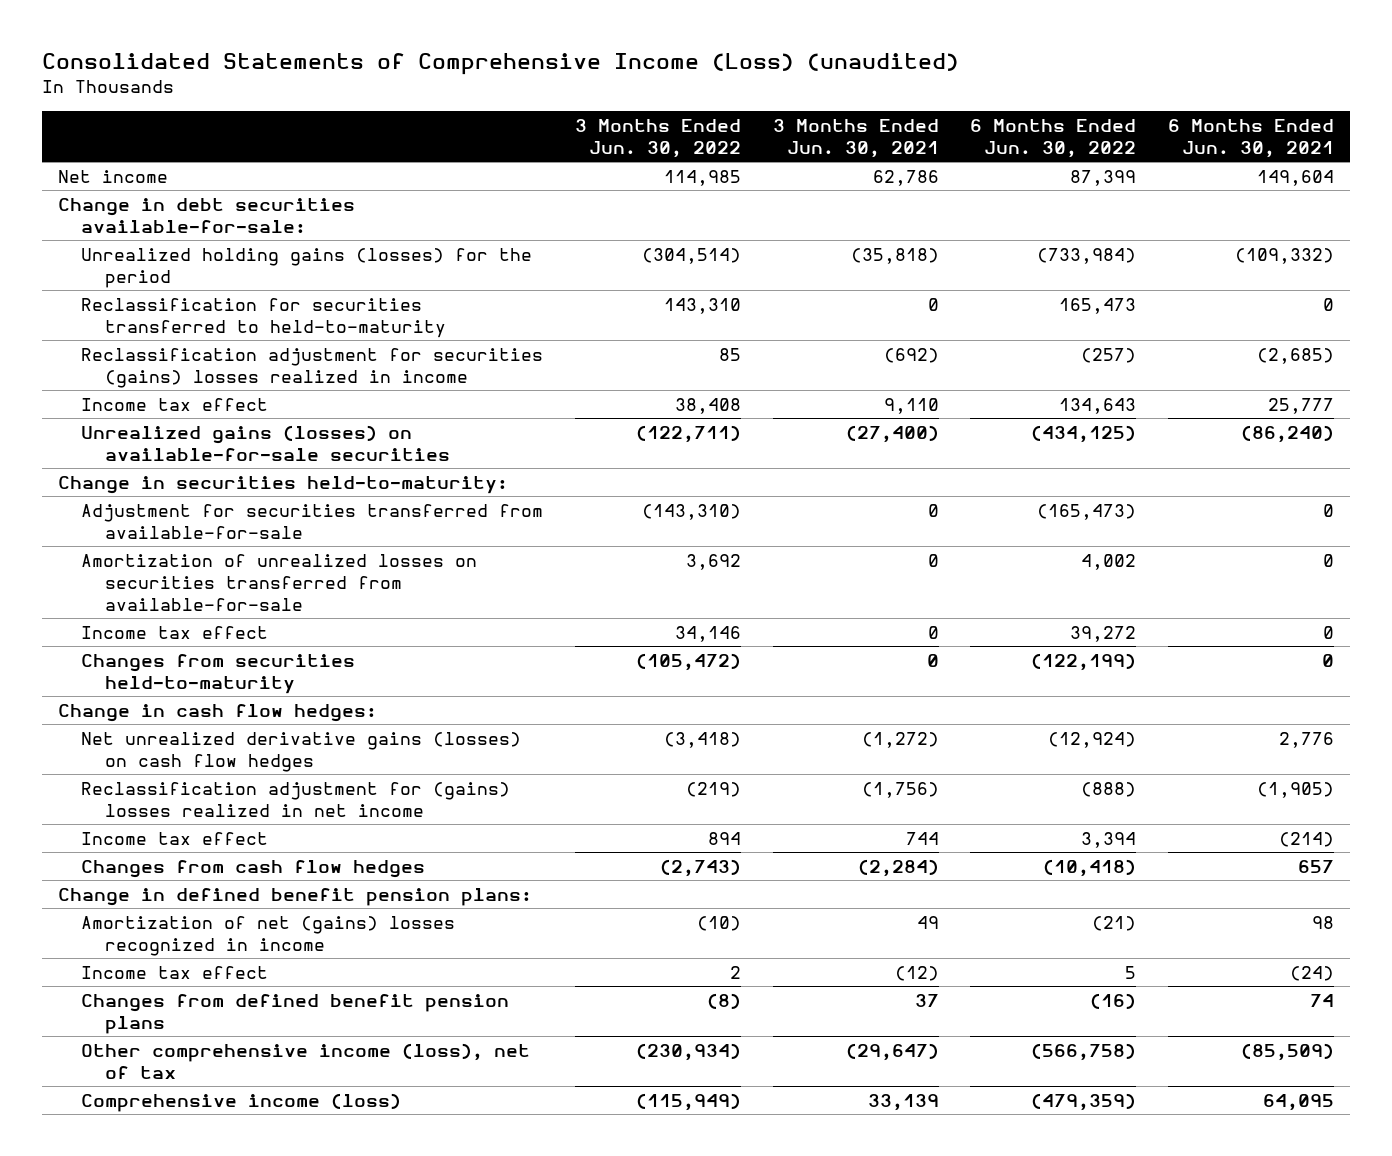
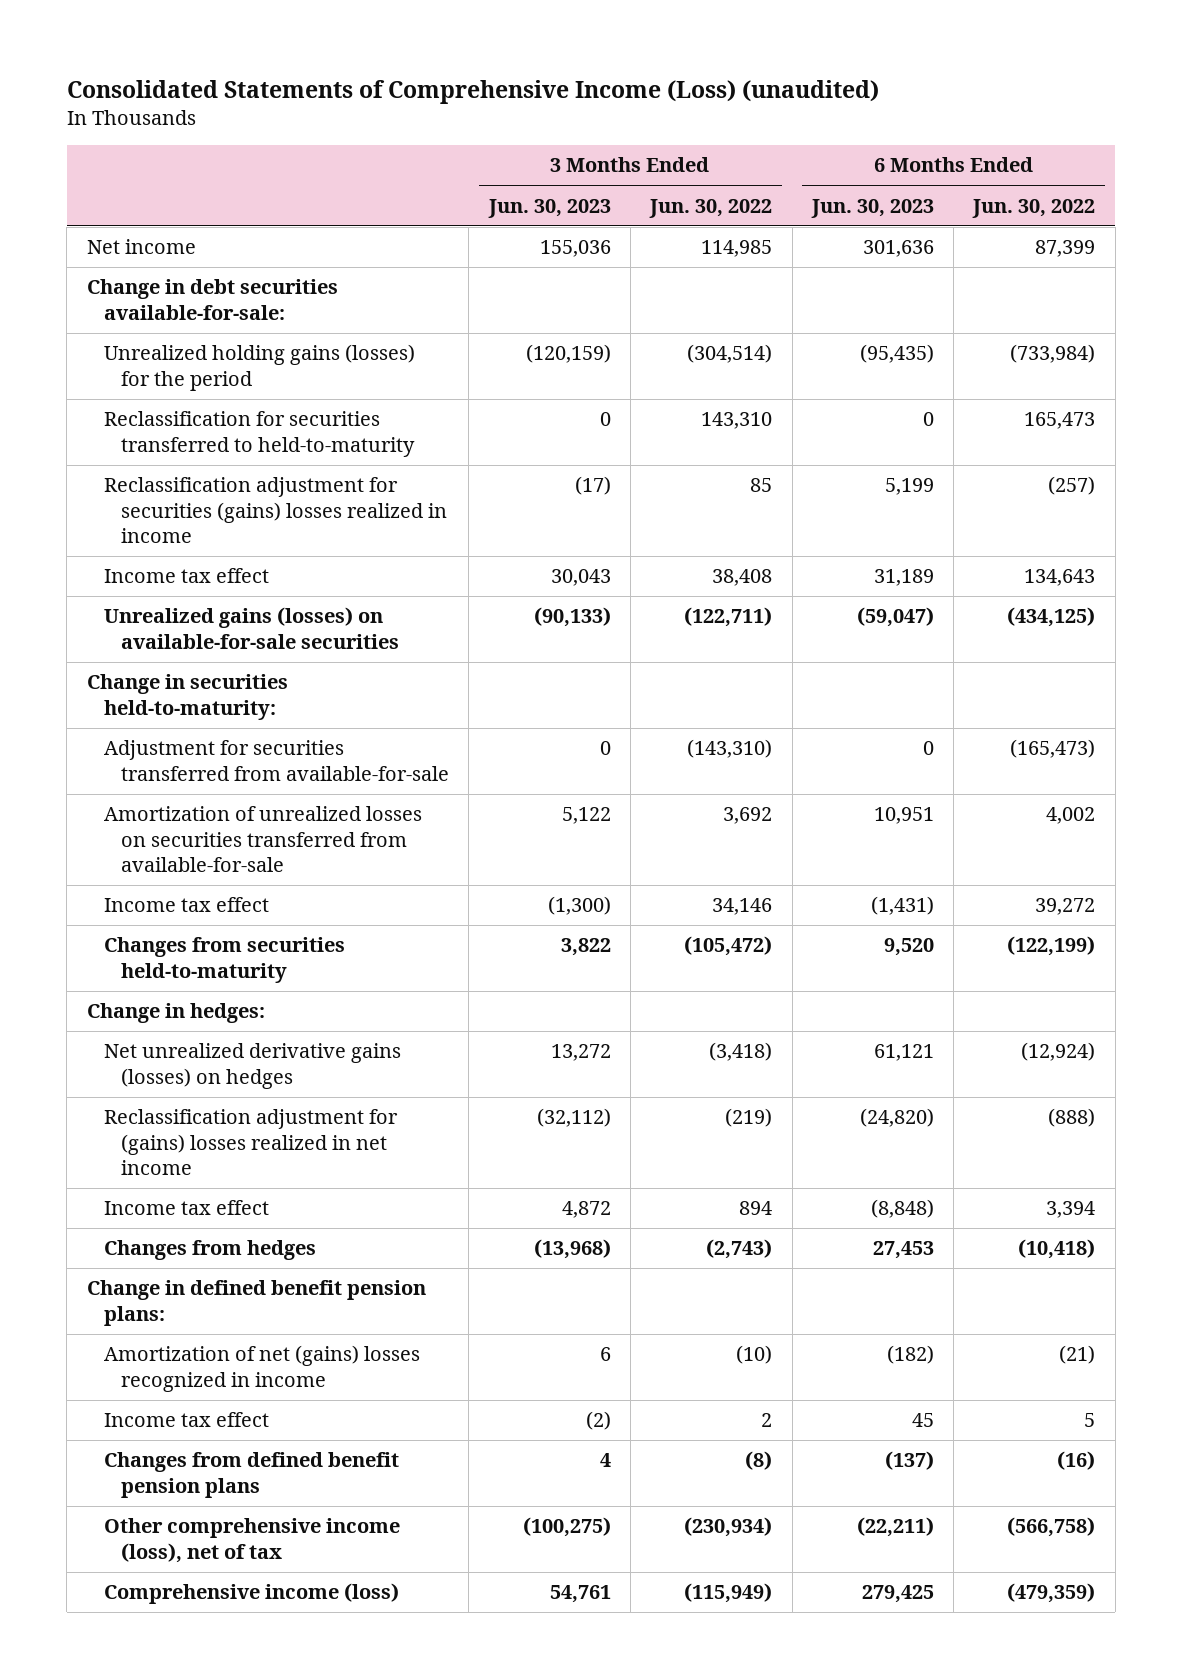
[772,118,939,158] 3 Months Ended Jun. 30, 2021 -> none
[1168,118,1335,158] 6 Months Ended Jun. 30, 2021 -> none
none -> [487,198,611,218] Jun. 30, 2023
none -> [810,198,934,218] Jun. 30, 2023
[57,703,377,722] Change in cash flow hedges: -> [86,1003,265,1024] Change in hedges:
[81,731,522,772] Net unrealized derivative gains (losses) on cash flow hedges -> [103,1043,401,1089] Net unrealized derivative gains (losses) on hedges
[81,859,426,878] Changes from cash flow hedges -> [103,1240,316,1261] Changes from hedges

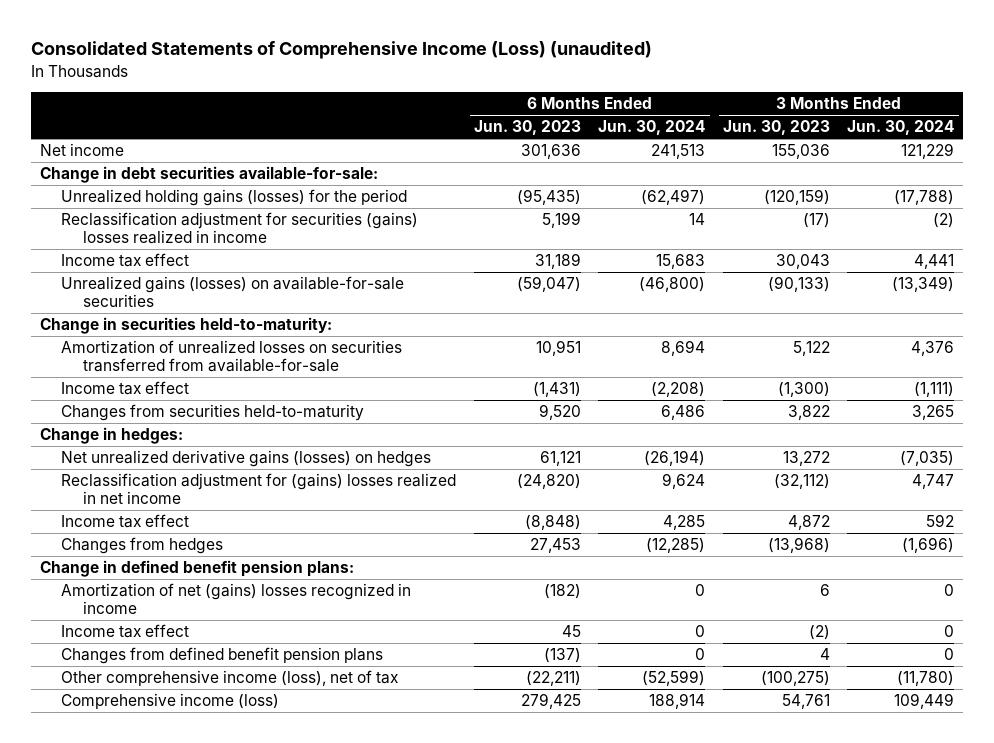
[649,198,773,218] Jun. 30, 2022 -> none
[972,198,1096,218] Jun. 30, 2022 -> none
none -> [598,120,706,136] Jun. 30, 2024
none -> [847,120,955,136] Jun. 30, 2024
[103,411,416,457] Reclassification for securities transferred to held-to-maturity -> none
[103,740,450,781] Adjustment for securities transferred from available-for-sale -> none

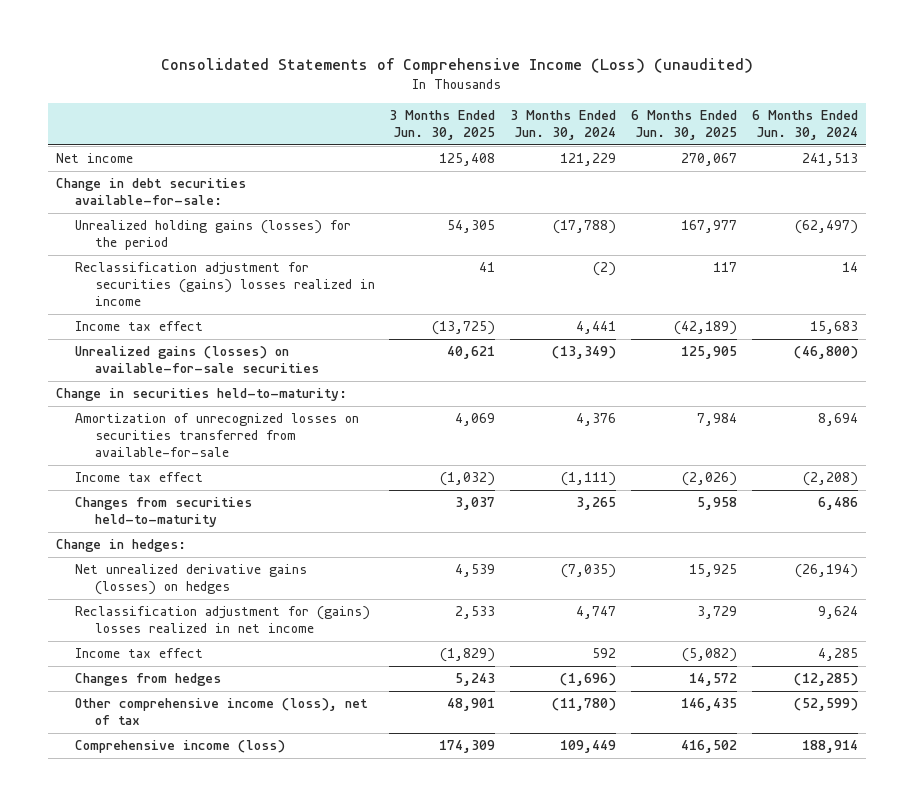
[473,120,581,136] Jun. 30, 2023 -> none
[722,120,830,136] Jun. 30, 2023 -> none
none -> [389,110,496,141] 3 Months Ended Jun. 30, 2025
none -> [631,110,738,141] 6 Months Ended Jun. 30, 2025
[61,340,403,373] Amortization of unrealized losses on securities transferred from available-for-sale -> [75,413,360,458] Amortization of unrecognized losses on securities transferred from available-for-sale
[39,560,354,578] Change in defined benefit pension plans: -> none
[61,583,412,615] Amortization of net (gains) losses recognized in income -> none
[61,624,190,639] Income tax effect -> none
[61,647,384,665] Changes from defined benefit pension plans -> none

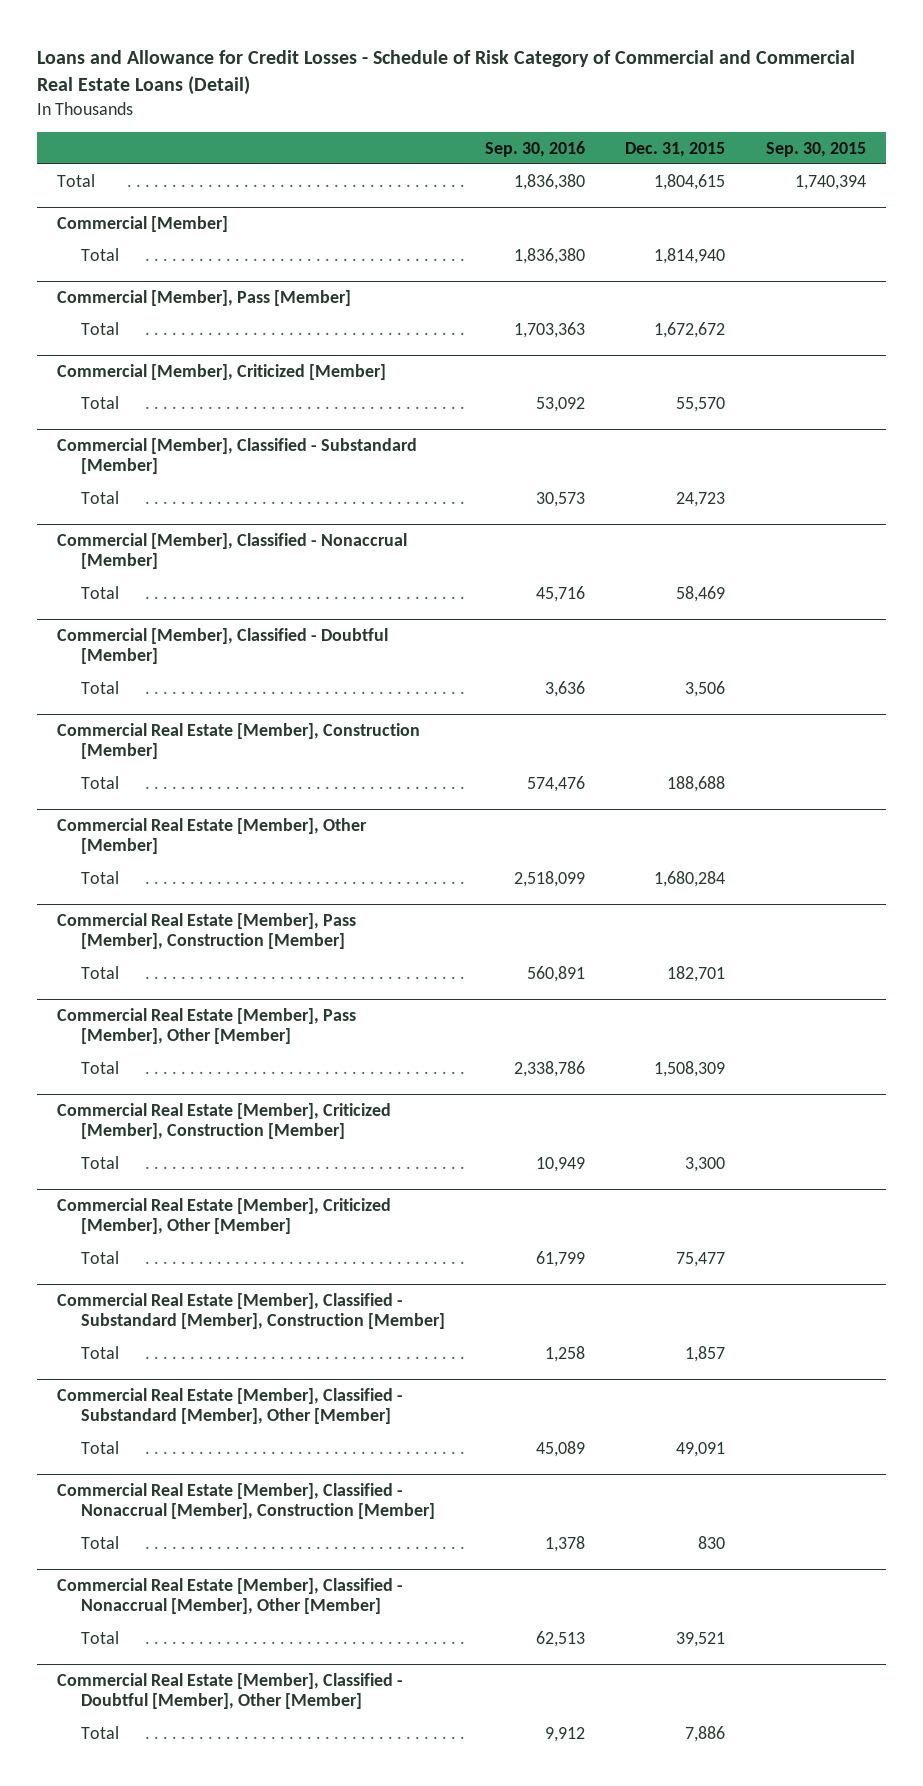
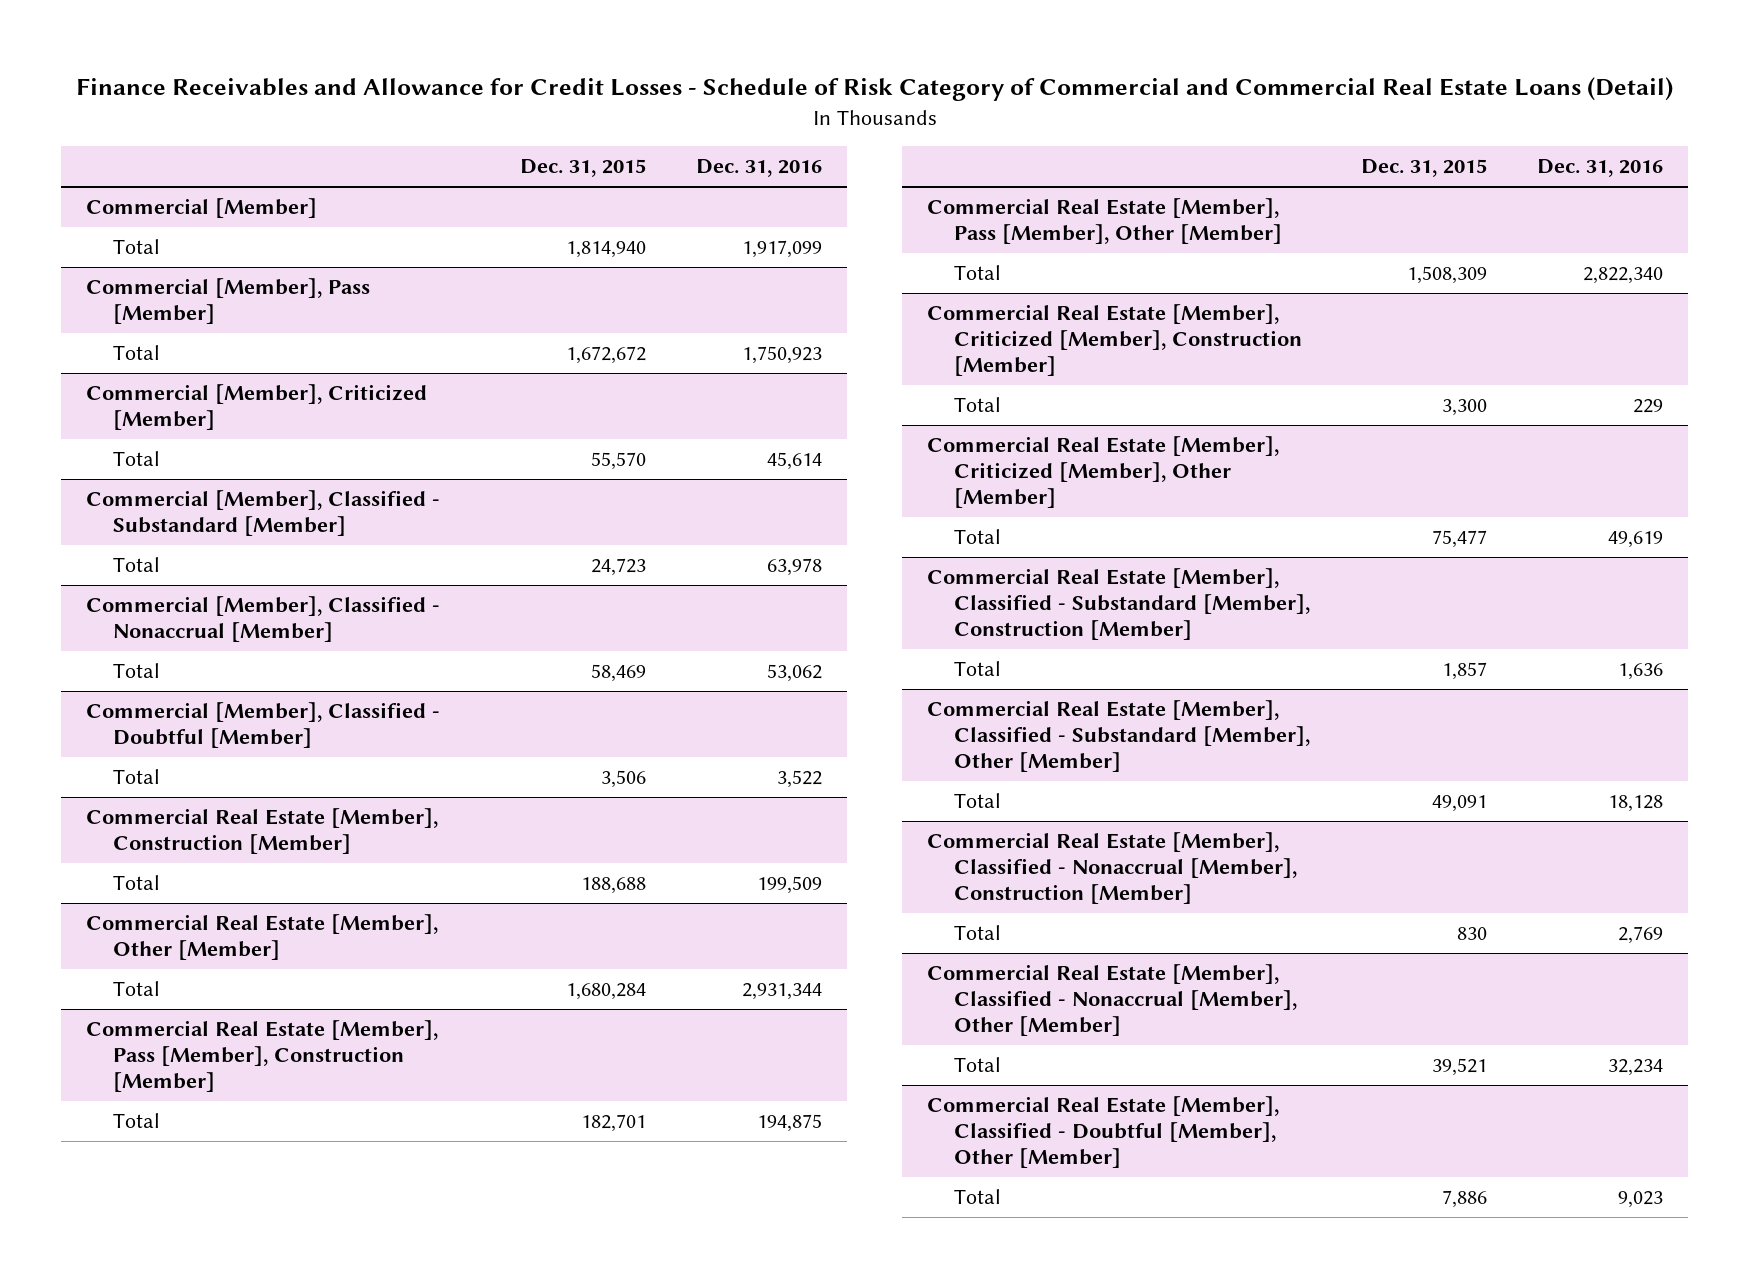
[37,50,856,96] Loans and Allowance for Credit Losses - Schedule of Risk Category of Commercial and Commercial Real Estate Loans (Detail) -> [75,77,1673,102] Finance Receivables and Allowance for Credit Losses - Schedule of Risk Category of Commercial and Commercial Real Estate Loans (Detail)
[485,140,586,157] Sep. 30, 2016 -> none
[765,141,866,157] Sep. 30, 2015 -> none
none -> [696,159,823,178] Dec. 31, 2016
[57,173,96,187] Total -> none

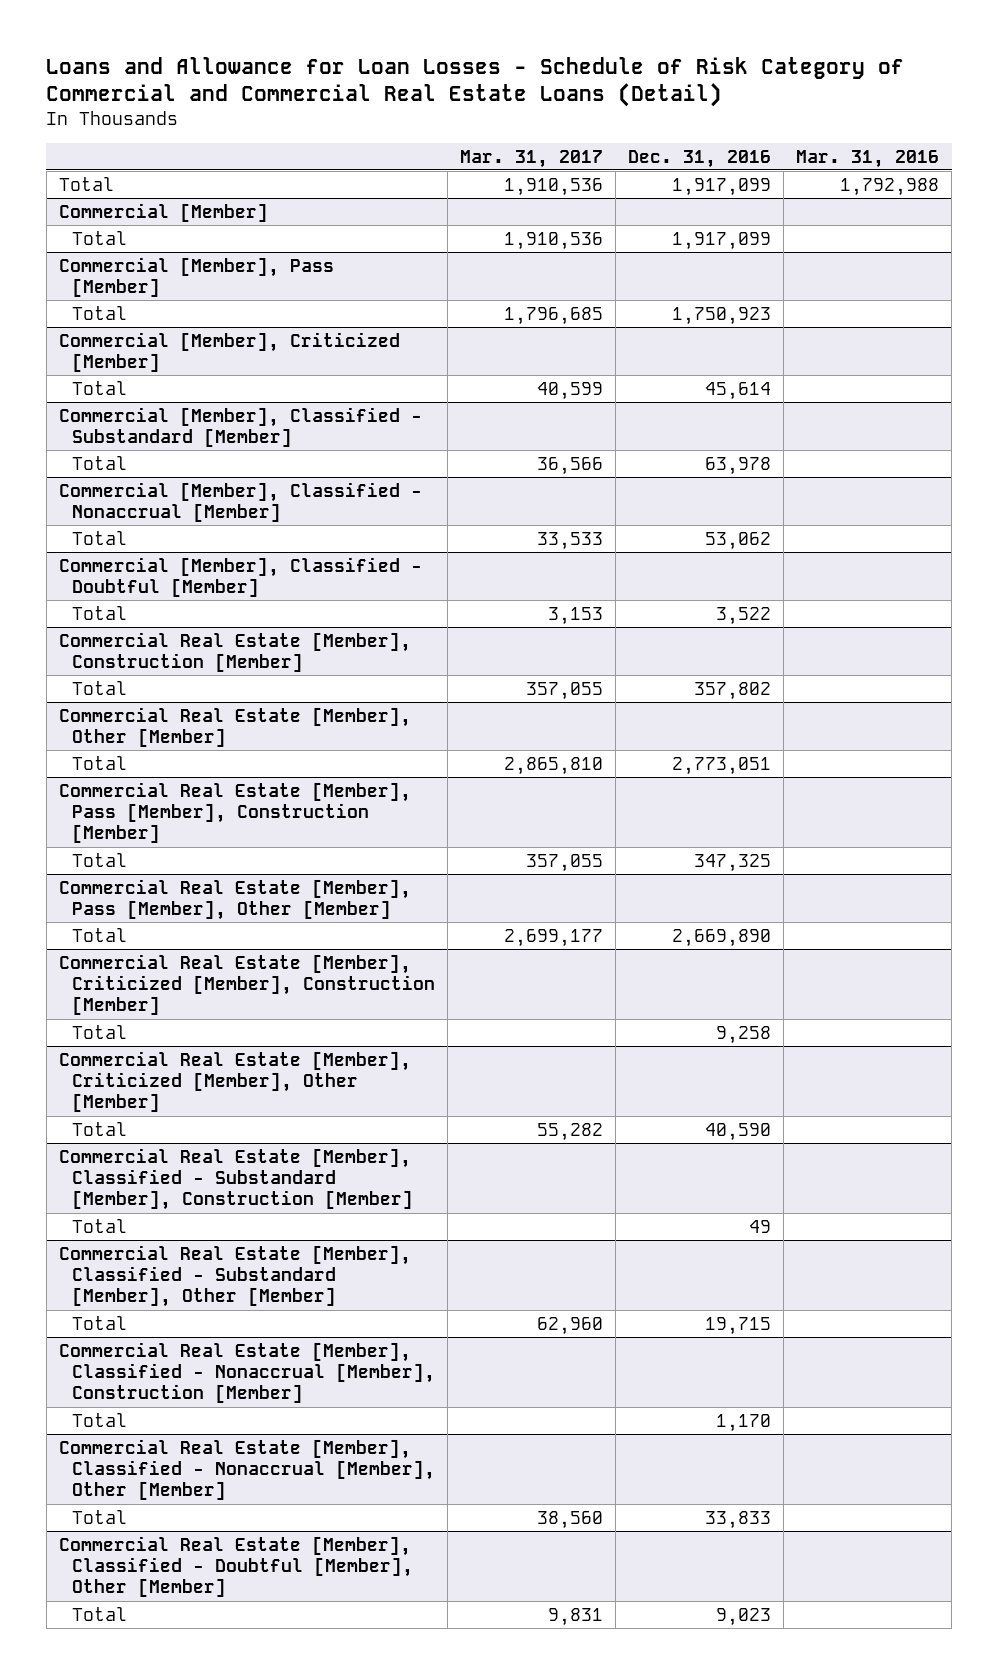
[75,77,1673,102] Finance Receivables and Allowance for Credit Losses - Schedule of Risk Category of Commercial and Commercial Real Estate Loans (Detail) -> [46,56,905,108] Loans and Allowance for Loan Losses - Schedule of Risk Category of Commercial and Commercial Real Estate Loans (Detail)
[519,159,646,178] Dec. 31, 2015 -> none
none -> [460,149,604,168] Mar. 31, 2017
none -> [796,149,940,168] Mar. 31, 2016
none -> [58,176,114,191] Total
[757,875,823,894] 199,509 -> [694,681,772,700] 357,802
[742,982,823,1000] 2,931,344 -> [672,756,772,775] 2,773,051
[757,1113,823,1132] 194,875 -> [694,853,772,872] 347,325
[1582,266,1663,284] 2,822,340 -> [672,928,772,947] 2,669,890
[1632,398,1663,413] 229 -> [716,1025,772,1044] 9,258
[1607,530,1663,548] 49,619 -> [705,1122,772,1141] 40,590
[1617,662,1663,680] 1,636 -> [749,1219,772,1233] 49
[1607,794,1663,812] 18,128 -> [705,1316,772,1335] 19,715
[1617,925,1663,944] 2,769 -> [716,1413,772,1432] 1,170
[1607,1058,1663,1076] 32,234 -> [705,1510,772,1529] 33,833

